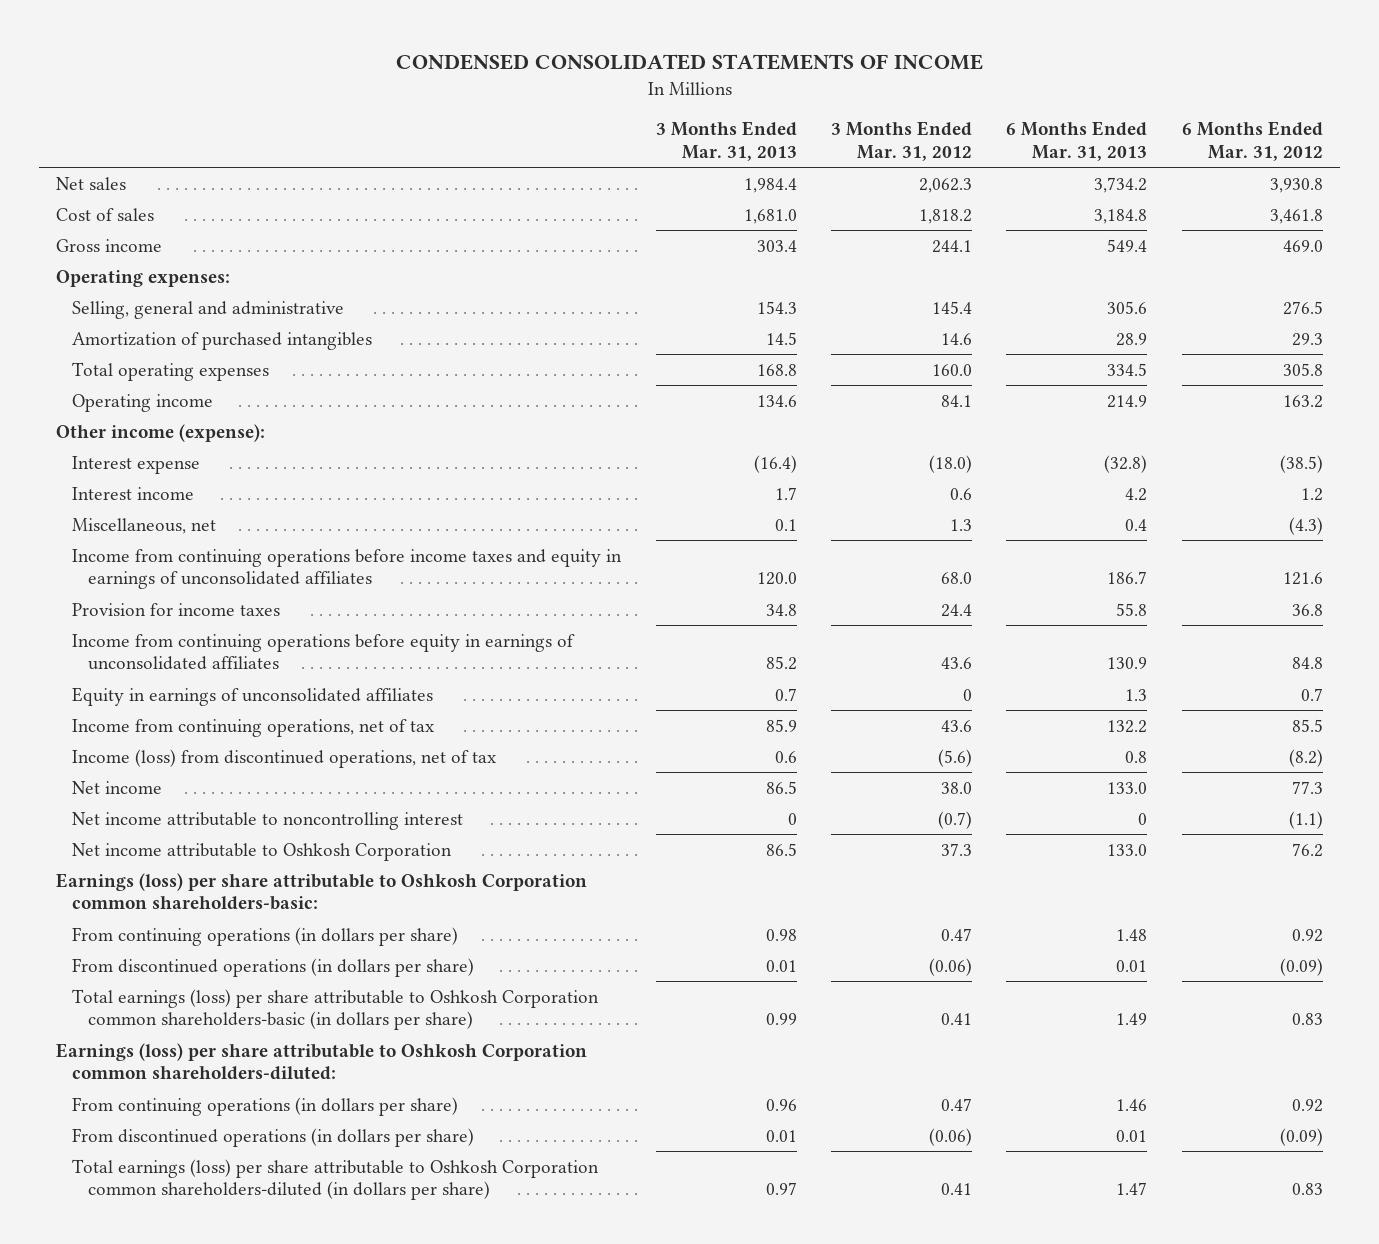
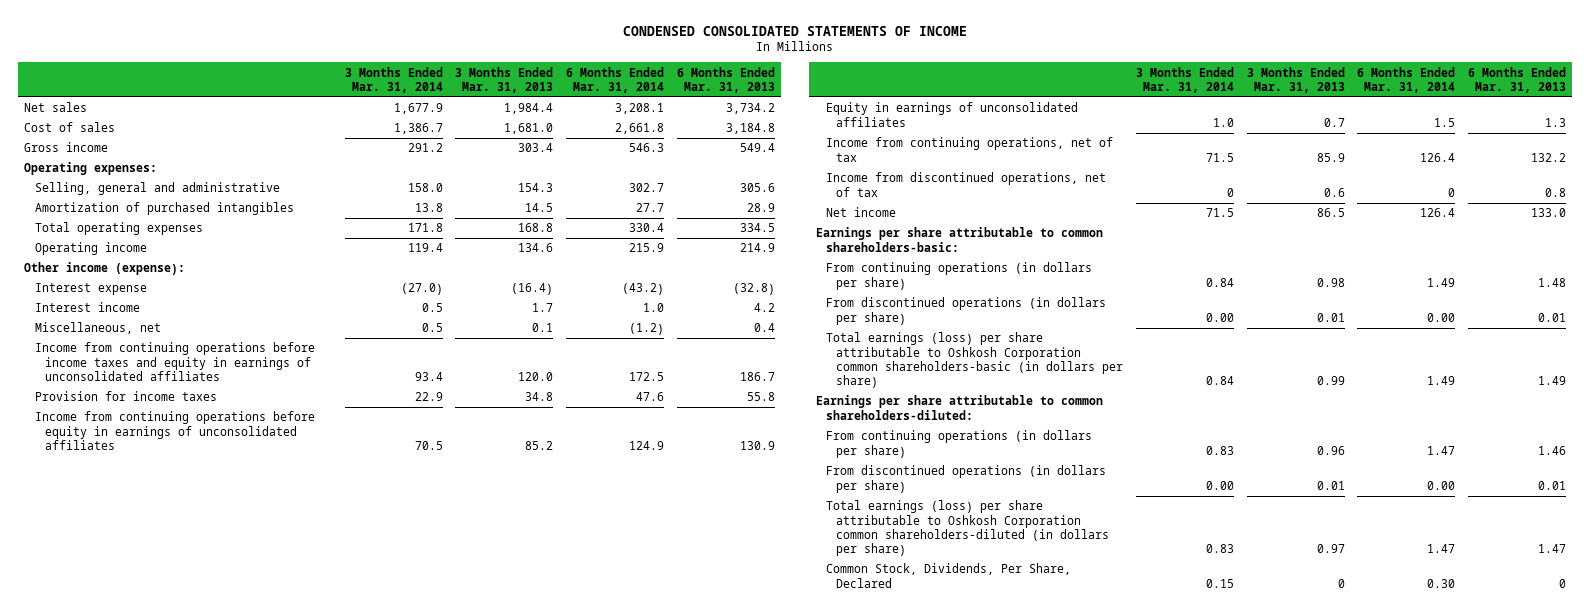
[830,121,972,162] 3 Months Ended Mar. 31, 2012 -> none
[1181,121,1323,162] 6 Months Ended Mar. 31, 2012 -> none
none -> [344,66,443,93] 3 Months Ended Mar. 31, 2014
none -> [565,66,664,93] 6 Months Ended Mar. 31, 2014
[72,748,498,768] Income (loss) from discontinued operations, net of tax -> [826,172,1107,197] Income from discontinued operations, net of tax
[72,811,464,830] Net income attributable to noncontrolling interest -> none
[72,842,453,861] Net income attributable to Oshkosh Corporation -> none
[56,872,588,911] Earnings (loss) per share attributable to Oshkosh Corporation common shareholders-basic: -> [815,227,1103,252] Earnings per share attributable to common shareholders-basic:
[56,1042,588,1081] Earnings (loss) per share attributable to Oshkosh Corporation common shareholders-diluted: -> [815,395,1103,420] Earnings per share attributable to common shareholders-diluted:
none -> [826,563,1072,588] Common Stock, Dividends, Per Share, Declared

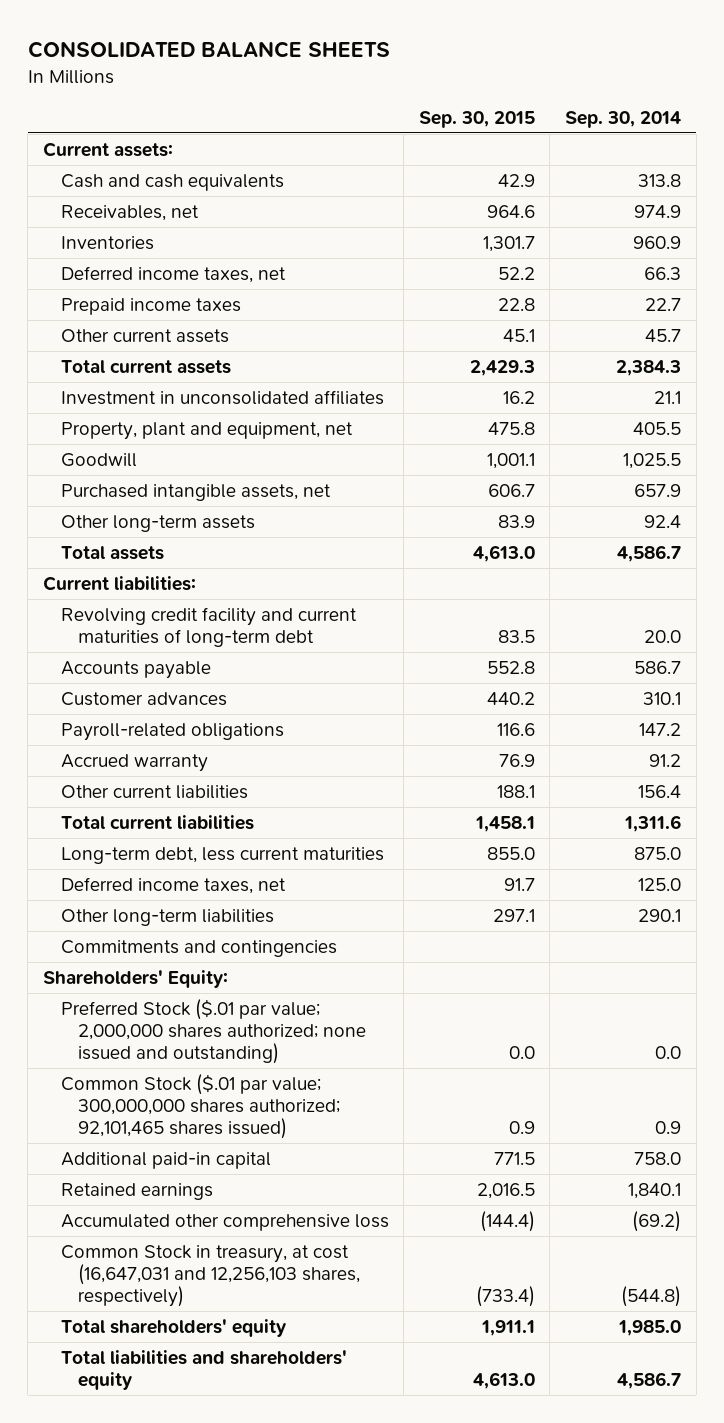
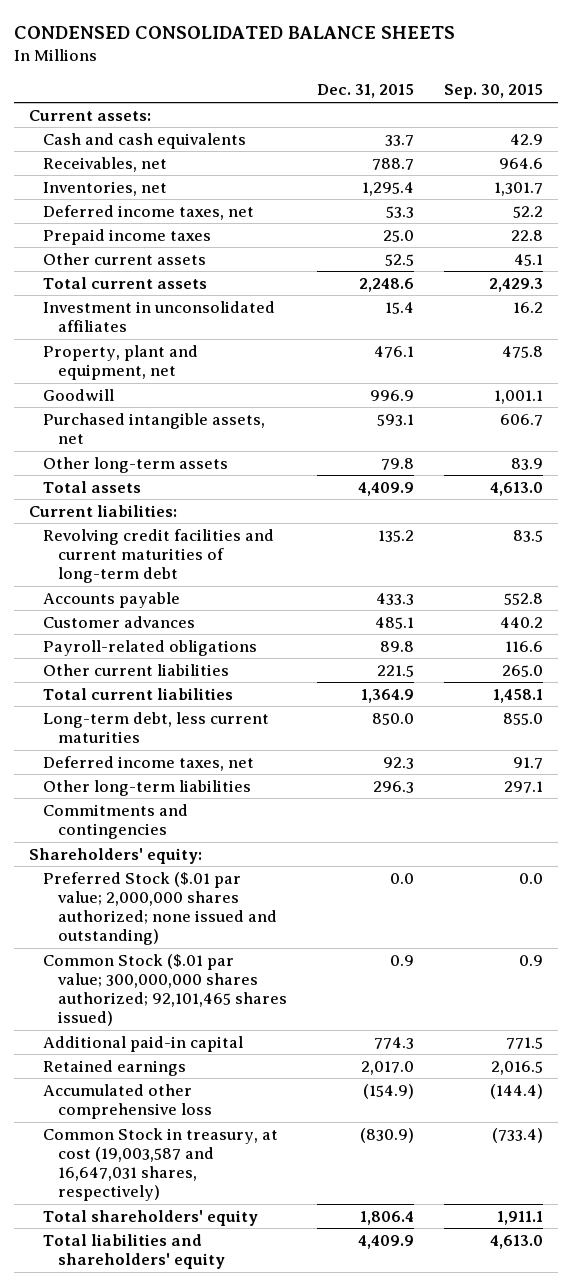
[27,41,390,59] CONSOLIDATED BALANCE SHEETS -> [14,26,456,40] CONDENSED CONSOLIDATED BALANCE SHEETS
[564,110,681,128] Sep. 30, 2014 -> none
none -> [316,84,414,99] Dec. 31, 2015
[60,235,154,250] Inventories -> [43,180,168,196] Inventories, net
[60,606,357,648] Revolving credit facility and current maturities of long-term debt -> [43,528,275,584] Revolving credit facilities and current maturities of long-term debt
[60,753,208,772] Accrued warranty -> none
[496,784,535,798] 188.1 -> [502,664,544,677] 265.0
[43,969,229,988] Shareholders' Equity: -> [29,847,203,864] Shareholders' equity:
[60,1244,360,1308] Common Stock in treasury, at cost (16,647,031 and 12,256,103 shares, respectively) -> [43,1127,279,1202] Common Stock in treasury, at cost (19,003,587 and 16,647,031 shares, respectively)

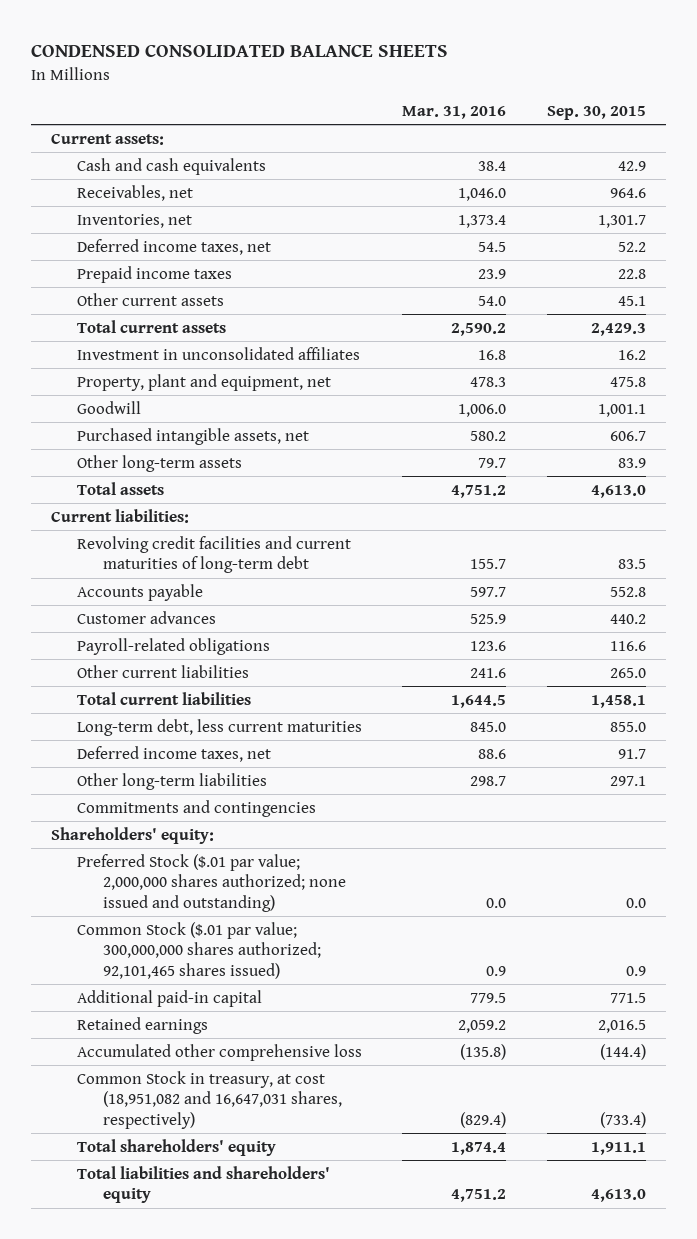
[316,84,414,99] Dec. 31, 2015 -> none
none -> [402,105,507,119] Mar. 31, 2016
[43,1127,279,1202] Common Stock in treasury, at cost (19,003,587 and 16,647,031 shares, respectively) -> [76,1070,342,1129] Common Stock in treasury, at cost (18,951,082 and 16,647,031 shares, respectively)

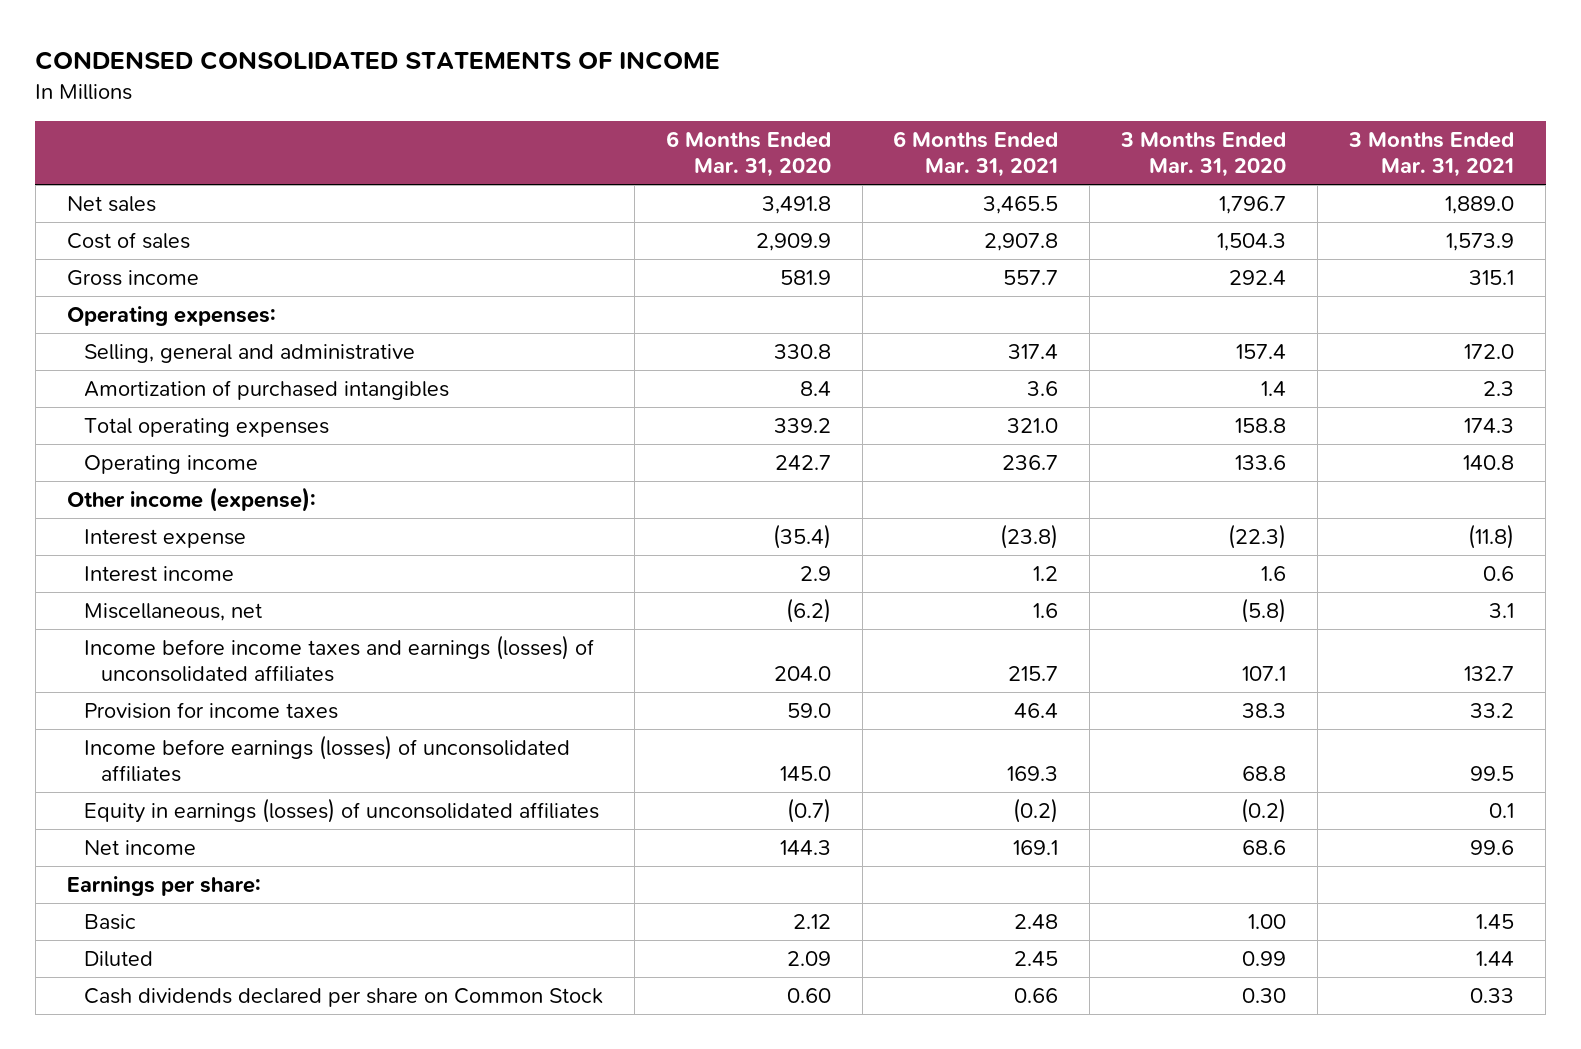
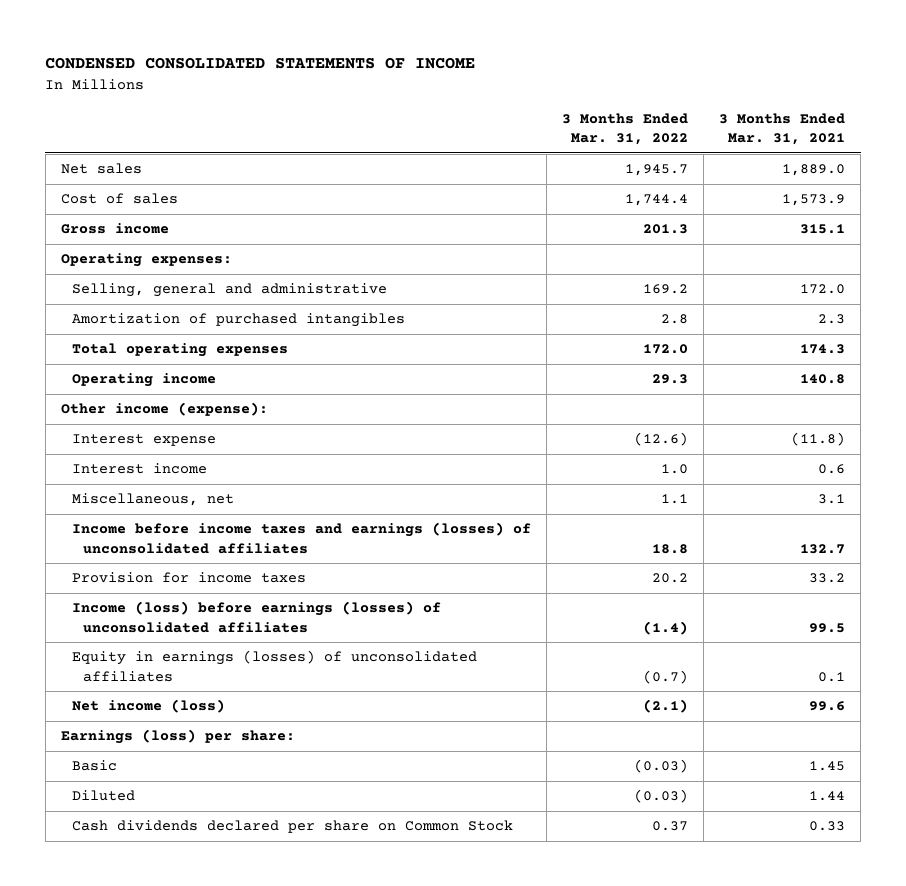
[665,131,831,178] 6 Months Ended Mar. 31, 2020 -> none
[893,131,1059,178] 6 Months Ended Mar. 31, 2021 -> none
[1120,132,1287,178] 3 Months Ended Mar. 31, 2020 -> none
none -> [562,112,689,145] 3 Months Ended Mar. 31, 2022
[83,735,570,782] Income before earnings (losses) of unconsolidated affiliates -> [71,601,441,633] Income (loss) before earnings (losses) of unconsolidated affiliates
[83,840,196,856] Net income -> [71,699,225,714] Net income (loss)
[66,876,261,897] Earnings per share: -> [60,729,295,745] Earnings (loss) per share:

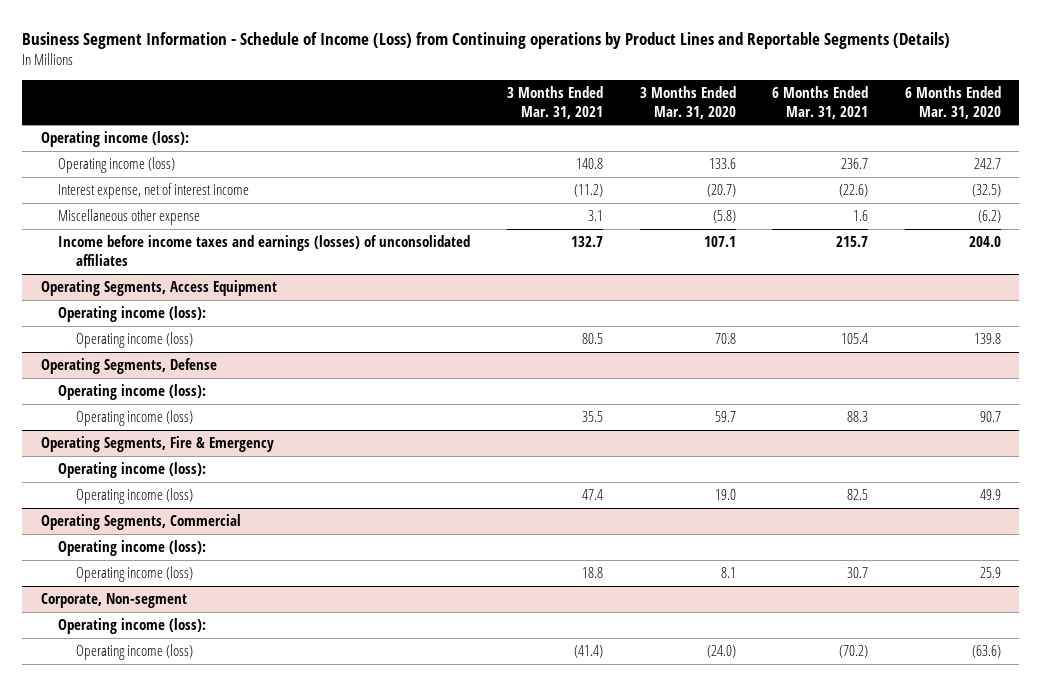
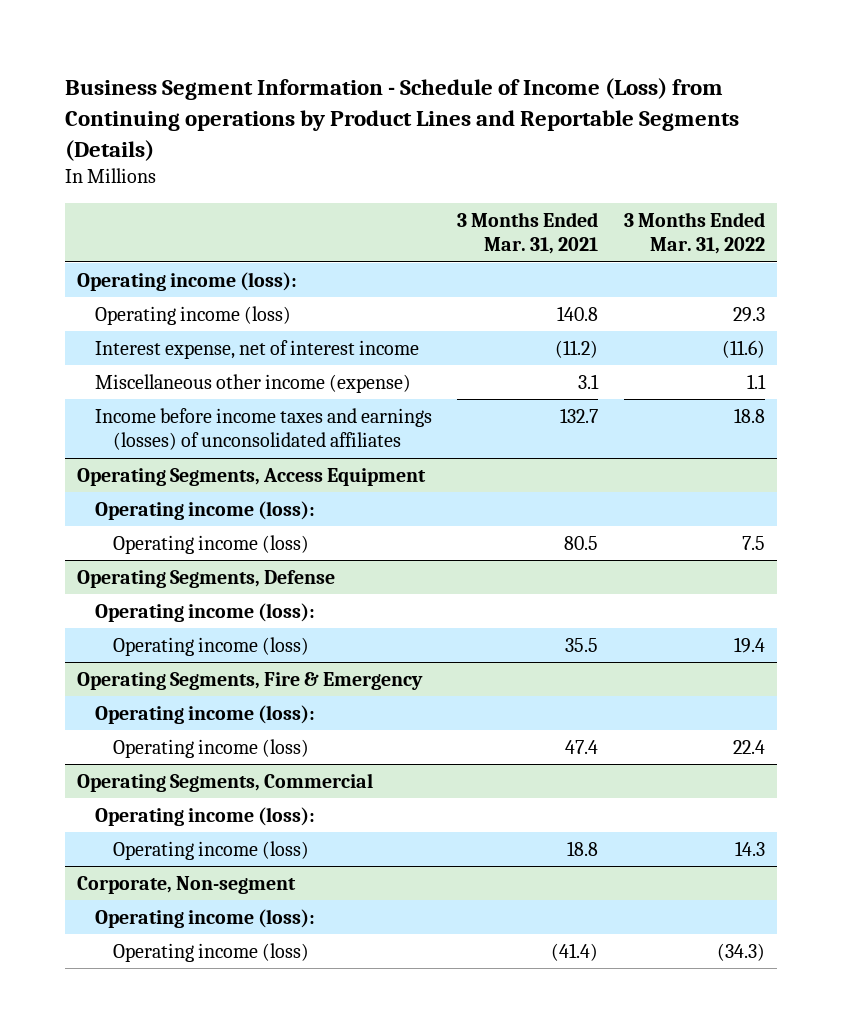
[639,85,736,119] 3 Months Ended Mar. 31, 2020 -> none
[772,85,869,119] 6 Months Ended Mar. 31, 2021 -> none
[905,85,1002,119] 6 Months Ended Mar. 31, 2020 -> none
none -> [623,212,765,255] 3 Months Ended Mar. 31, 2022
[58,209,201,226] Miscellaneous other expense -> [95,373,412,393] Miscellaneous other income (expense)

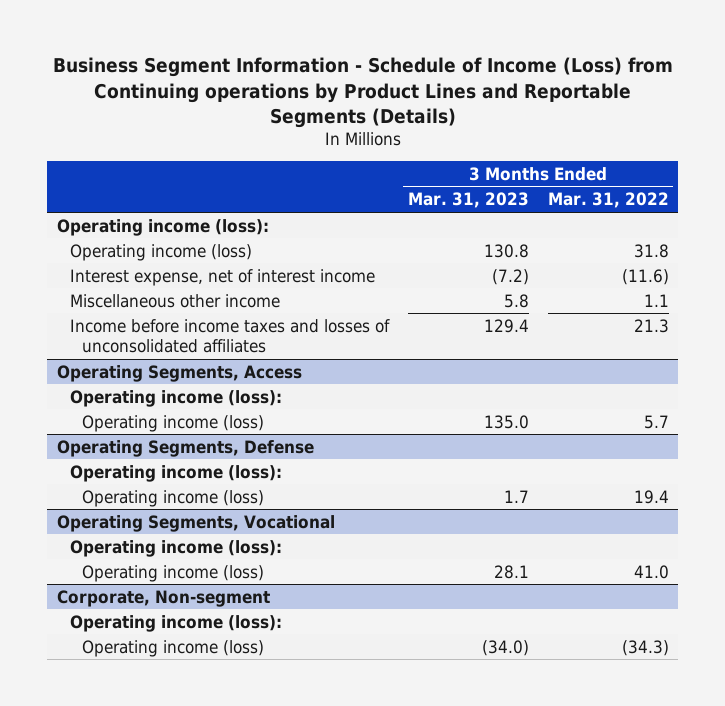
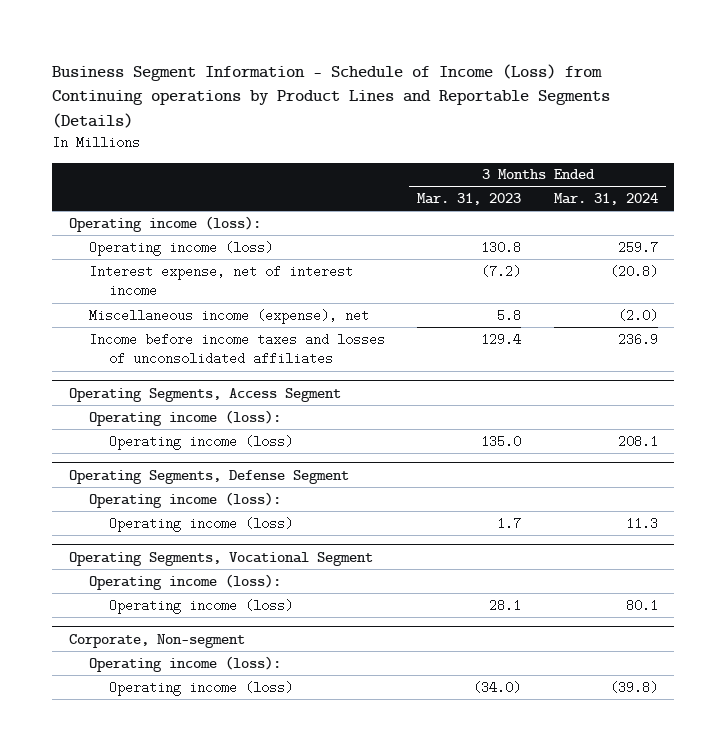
[547,192,669,209] Mar. 31, 2022 -> none
none -> [553,193,658,206] Mar. 31, 2024
[69,293,280,308] Miscellaneous other income -> [88,308,369,324] Miscellaneous income (expense), net
[56,364,302,382] Operating Segments, Access -> [68,387,341,402] Operating Segments, Access Segment
[56,439,314,457] Operating Segments, Defense -> [68,469,349,484] Operating Segments, Defense Segment
[56,514,335,532] Operating Segments, Vocational -> [68,551,373,566] Operating Segments, Vocational Segment

